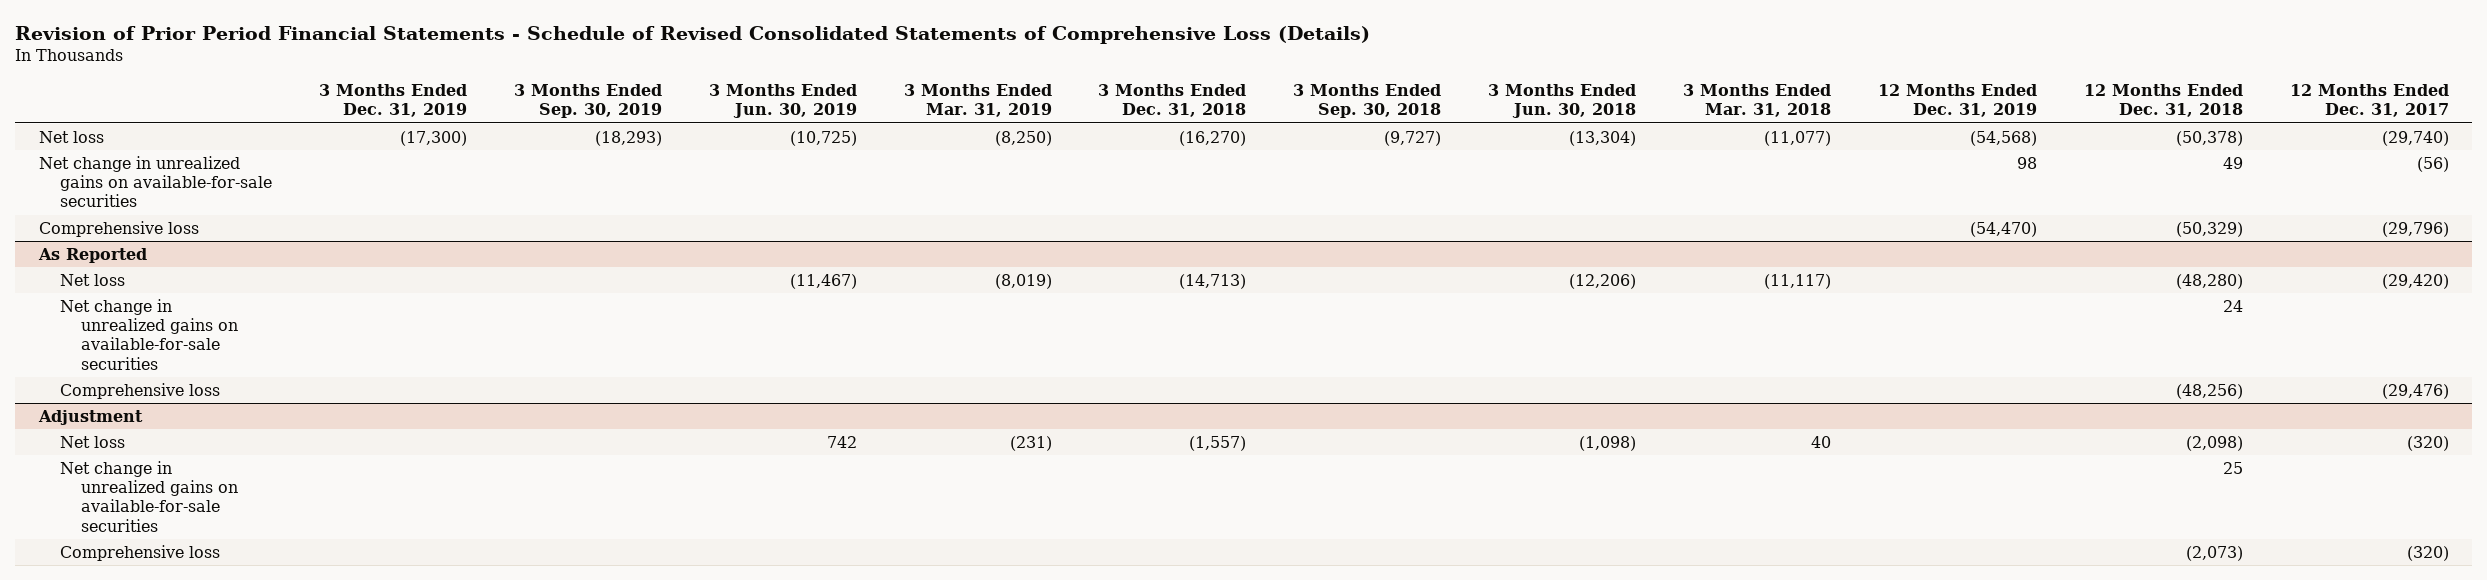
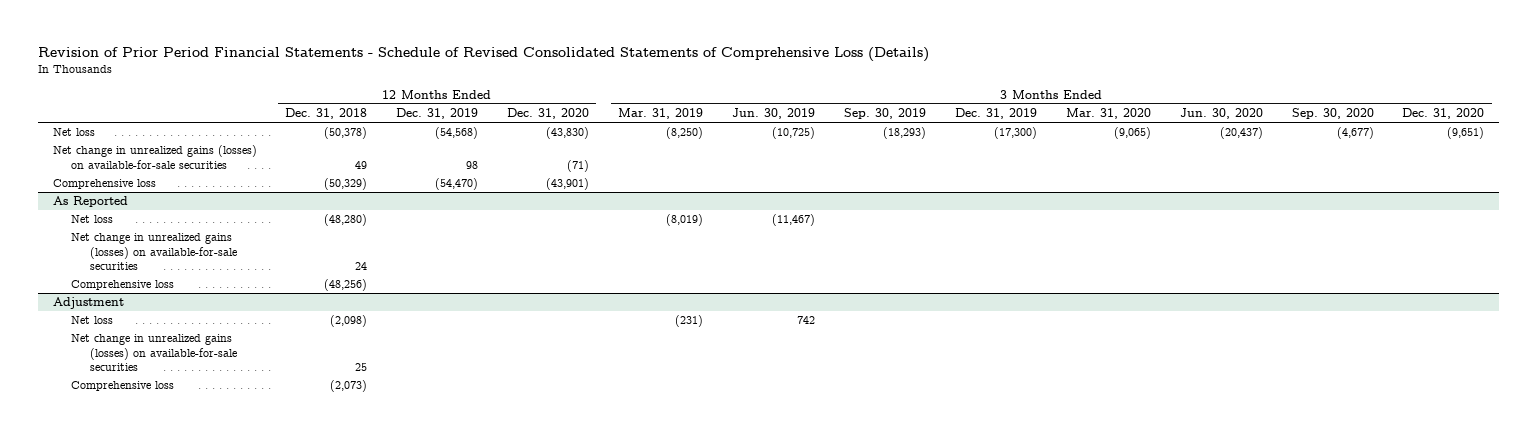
[1098,84,1247,118] 3 Months Ended Dec. 31, 2018 -> none
[1293,84,1442,119] 3 Months Ended Sep. 30, 2018 -> none
[1488,84,1637,119] 3 Months Ended Jun. 30, 2018 -> none
[1683,84,1832,118] 3 Months Ended Mar. 31, 2018 -> none
[2289,84,2449,118] 12 Months Ended Dec. 31, 2017 -> none
none -> [507,108,590,120] Dec. 31, 2020
none -> [1065,108,1151,120] Mar. 31, 2020
none -> [1179,108,1263,120] Jun. 30, 2020
none -> [1291,108,1374,120] Sep. 30, 2020
none -> [1402,108,1485,120] Dec. 31, 2020
[38,155,273,208] Net change in unrealized gains on available-for-sale securities -> [52,145,257,169] Net change in unrealized gains (losses) on available-for-sale securities
[60,298,239,370] Net change in unrealized gains on available-for-sale securities -> [71,233,238,270] Net change in unrealized gains (losses) on available-for-sale securities
[60,460,239,532] Net change in unrealized gains on available-for-sale securities -> [71,334,238,371] Net change in unrealized gains (losses) on available-for-sale securities

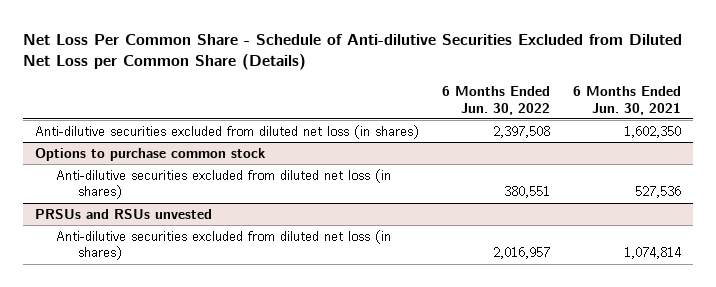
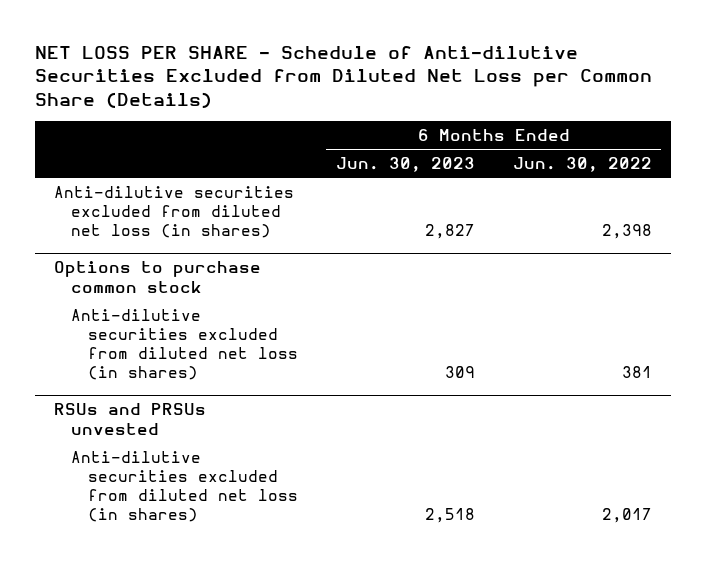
[22,33,682,71] Net Loss Per Common Share - Schedule of Anti-dilutive Securities Excluded from Diluted Net Loss per Common Share (Details) -> [34,45,652,108] NET LOSS PER SHARE - Schedule of Anti-dilutive Securities Excluded from Diluted Net Loss per Common Share (Details)
[573,86,682,115] 6 Months Ended Jun. 30, 2021 -> none
none -> [335,156,475,172] Jun. 30, 2023
[492,125,550,138] 2,397,508 -> [601,224,652,240] 2,398
[503,186,550,199] 380,551 -> [621,366,652,379] 381
[34,208,212,219] PRSUs and RSUs unvested -> [53,403,206,435] RSUs and PRSUs unvested
[492,247,550,260] 2,016,957 -> [601,508,652,524] 2,017

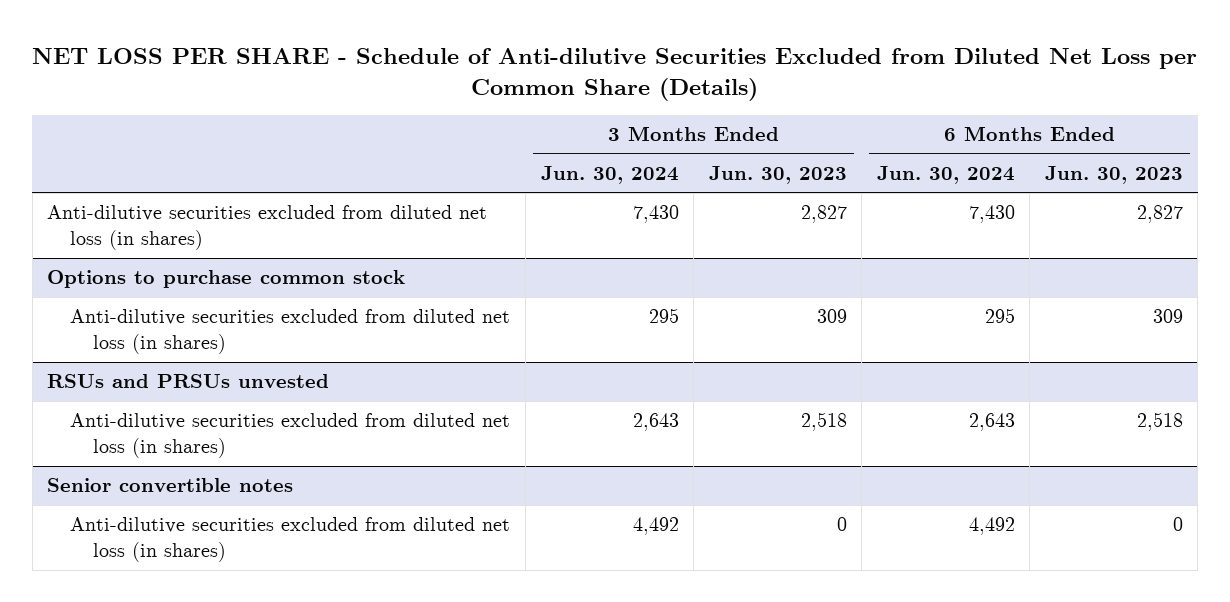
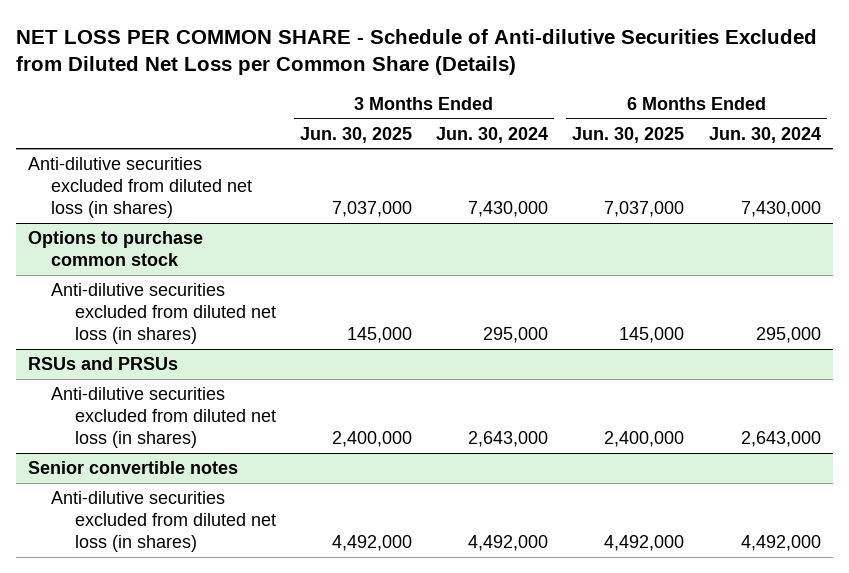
[32,47,1198,101] NET LOSS PER SHARE - Schedule of Anti-dilutive Securities Excluded from Diluted Net Loss per Common Share (Details) -> [16,28,818,76] NET LOSS PER COMMON SHARE - Schedule of Anti-dilutive Securities Excluded from Diluted Net Loss per Common Share (Details)
[708,166,847,185] Jun. 30, 2023 -> none
[1044,166,1183,185] Jun. 30, 2023 -> none
none -> [299,126,412,143] Jun. 30, 2025
none -> [572,126,685,143] Jun. 30, 2025
[632,205,679,224] 7,430 -> [468,201,549,218] 7,430,000
[968,205,1015,224] 7,430 -> [740,201,821,218] 7,430,000
[648,308,679,324] 295 -> [483,327,549,344] 295,000
[984,308,1015,324] 295 -> [755,327,821,344] 295,000
[47,374,330,389] RSUs and PRSUs unvested -> [28,356,179,370] RSUs and PRSUs
[632,413,679,432] 2,643 -> [468,431,549,448] 2,643,000
[968,413,1015,432] 2,643 -> [740,431,821,448] 2,643,000
[632,517,679,536] 4,492 -> [468,535,549,552] 4,492,000
[968,517,1015,536] 4,492 -> [740,535,821,552] 4,492,000

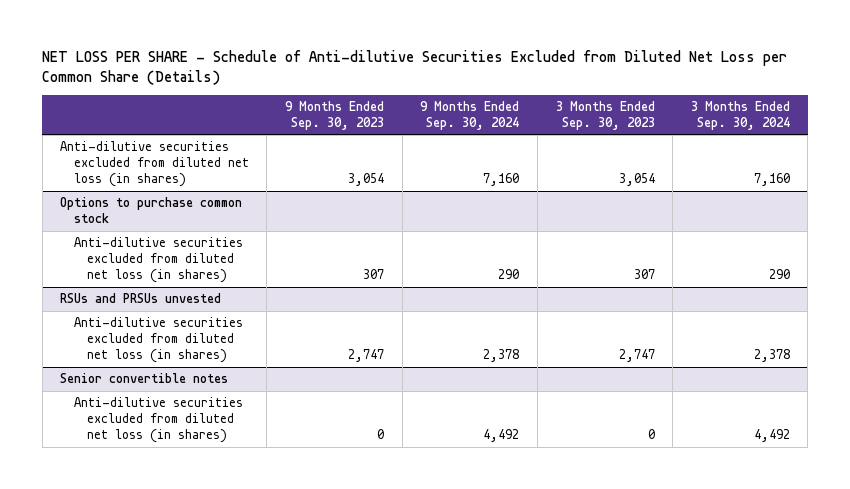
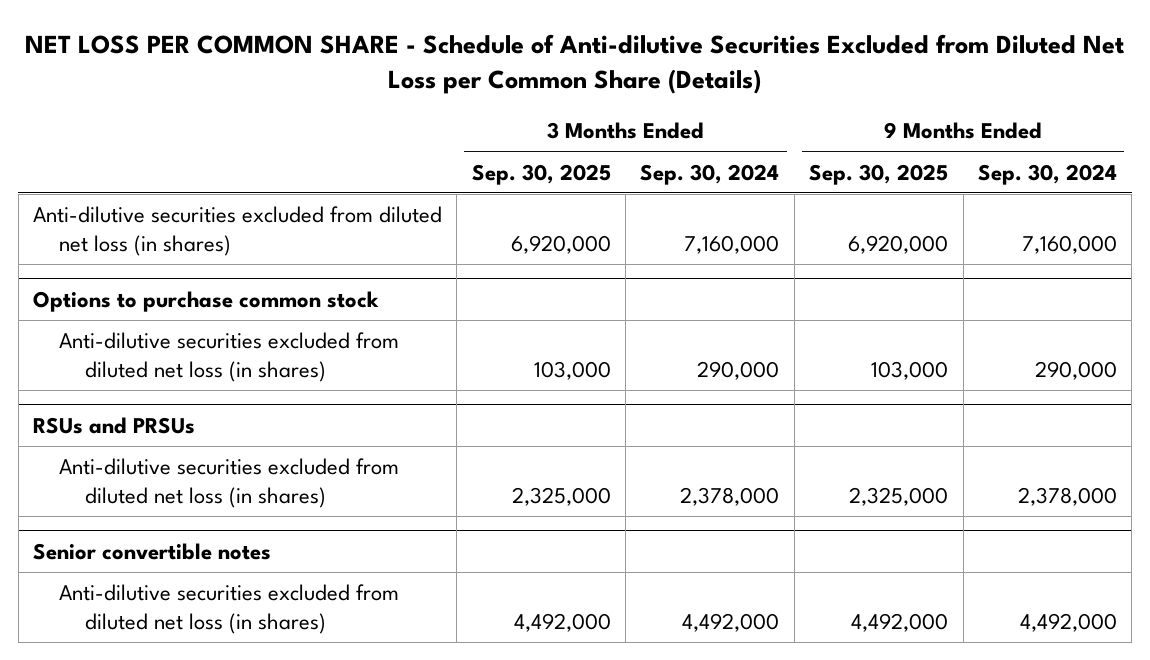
[42,49,788,85] NET LOSS PER SHARE - Schedule of Anti-dilutive Securities Excluded from Diluted Net Loss per Common Share (Details) -> [24,34,1125,94] NET LOSS PER COMMON SHARE - Schedule of Anti-dilutive Securities Excluded from Diluted Net Loss per Common Share (Details)
[285,101,385,130] 9 Months Ended Sep. 30, 2023 -> none
[555,101,655,130] 3 Months Ended Sep. 30, 2023 -> none
none -> [471,163,611,185] Sep. 30, 2025
none -> [809,163,949,185] Sep. 30, 2025
[483,173,520,187] 7,160 -> [1021,234,1117,254] 7,160,000
[753,173,790,187] 7,160 -> [684,234,780,254] 7,160,000
[498,269,520,280] 290 -> [1034,360,1117,380] 290,000
[768,269,790,280] 290 -> [697,360,780,380] 290,000
[60,293,222,304] RSUs and PRSUs unvested -> [33,416,196,434] RSUs and PRSUs
[483,349,520,363] 2,378 -> [1017,486,1117,506] 2,378,000
[753,349,790,363] 2,378 -> [680,486,780,506] 2,378,000
[483,429,520,443] 4,492 -> [1019,612,1117,632] 4,492,000
[753,429,790,443] 4,492 -> [682,612,780,632] 4,492,000

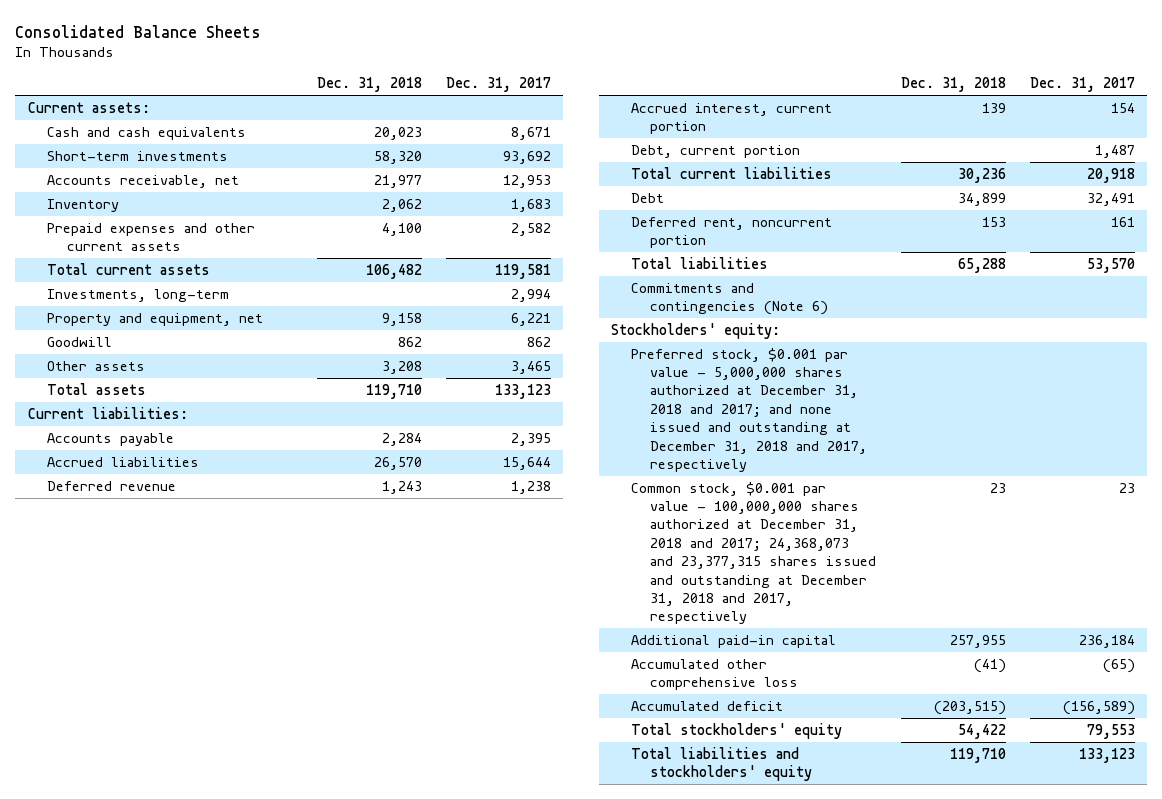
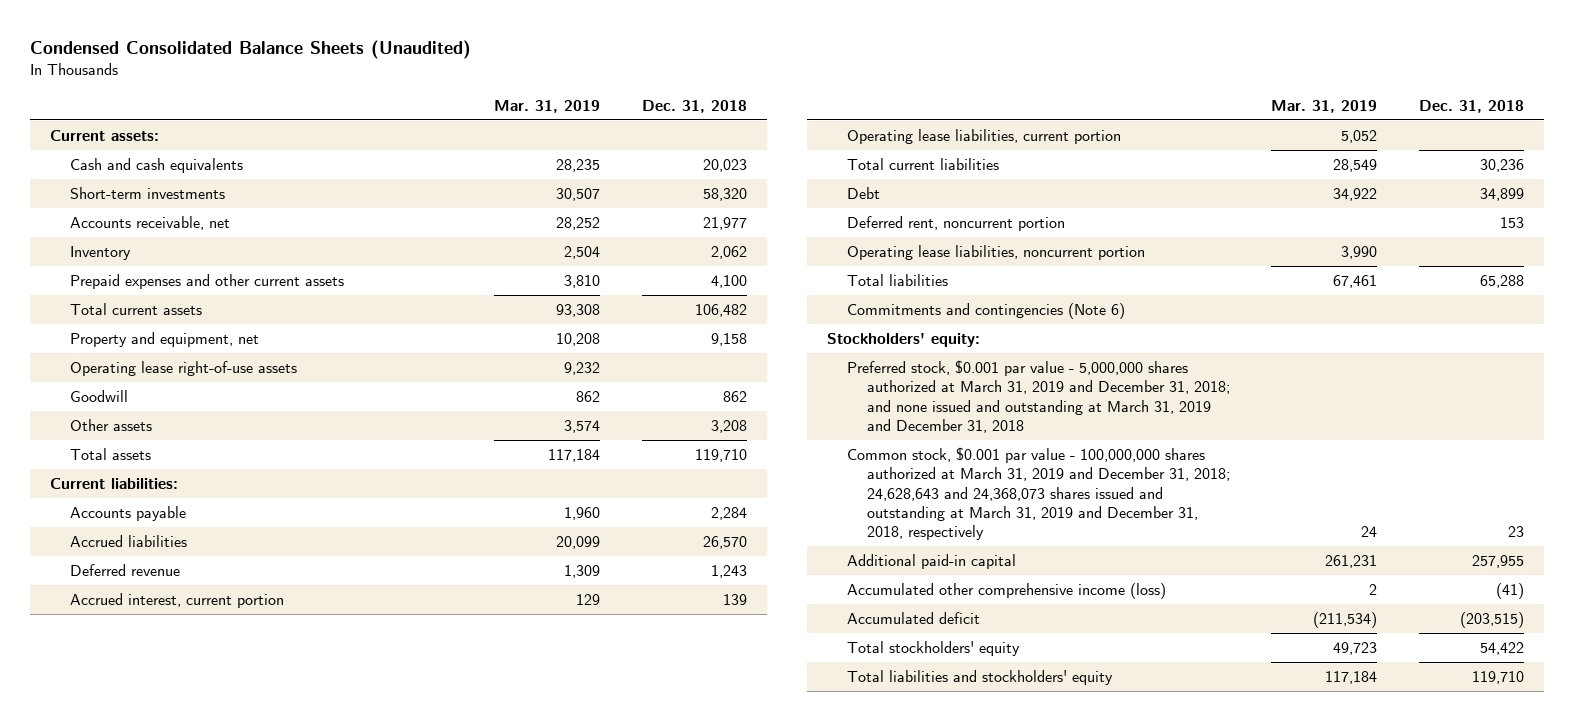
[15,24,262,38] Consolidated Balance Sheets -> [29,40,471,60] Condensed Consolidated Balance Sheets (Unaudited)
[446,77,552,93] Dec. 31, 2017 -> none
none -> [494,100,601,114] Mar. 31, 2019
[47,288,230,302] Investments, long-term -> none
none -> [70,360,298,376] Operating lease right-of-use assets
[630,144,800,158] Debt, current portion -> none
none -> [847,128,1122,144] Operating lease liabilities, current portion
none -> [847,244,1146,260] Operating lease liabilities, noncurrent portion
[630,347,868,472] Preferred stock, $0.001 par value - 5,000,000 shares authorized at December 31, 2018 and 2017; and none issued and outstanding at December 31, 2018 and 2017, respectively -> [847,359,1231,434] Preferred stock, $0.001 par value - 5,000,000 shares authorized at March 31, 2019 and December 31, 2018; and none issued and outstanding at March 31, 2019 and December 31, 2018
[630,481,877,625] Common stock, $0.001 par value - 100,000,000 shares authorized at December 31, 2018 and 2017; 24,368,073 and 23,377,315 shares issued and outstanding at December 31, 2018 and 2017, respectively -> [847,446,1231,541] Common stock, $0.001 par value - 100,000,000 shares authorized at March 31, 2019 and December 31, 2018; 24,628,643 and 24,368,073 shares issued and outstanding at March 31, 2019 and December 31, 2018, respectively
[630,658,799,691] Accumulated other comprehensive loss -> [847,582,1167,599] Accumulated other comprehensive income (loss)

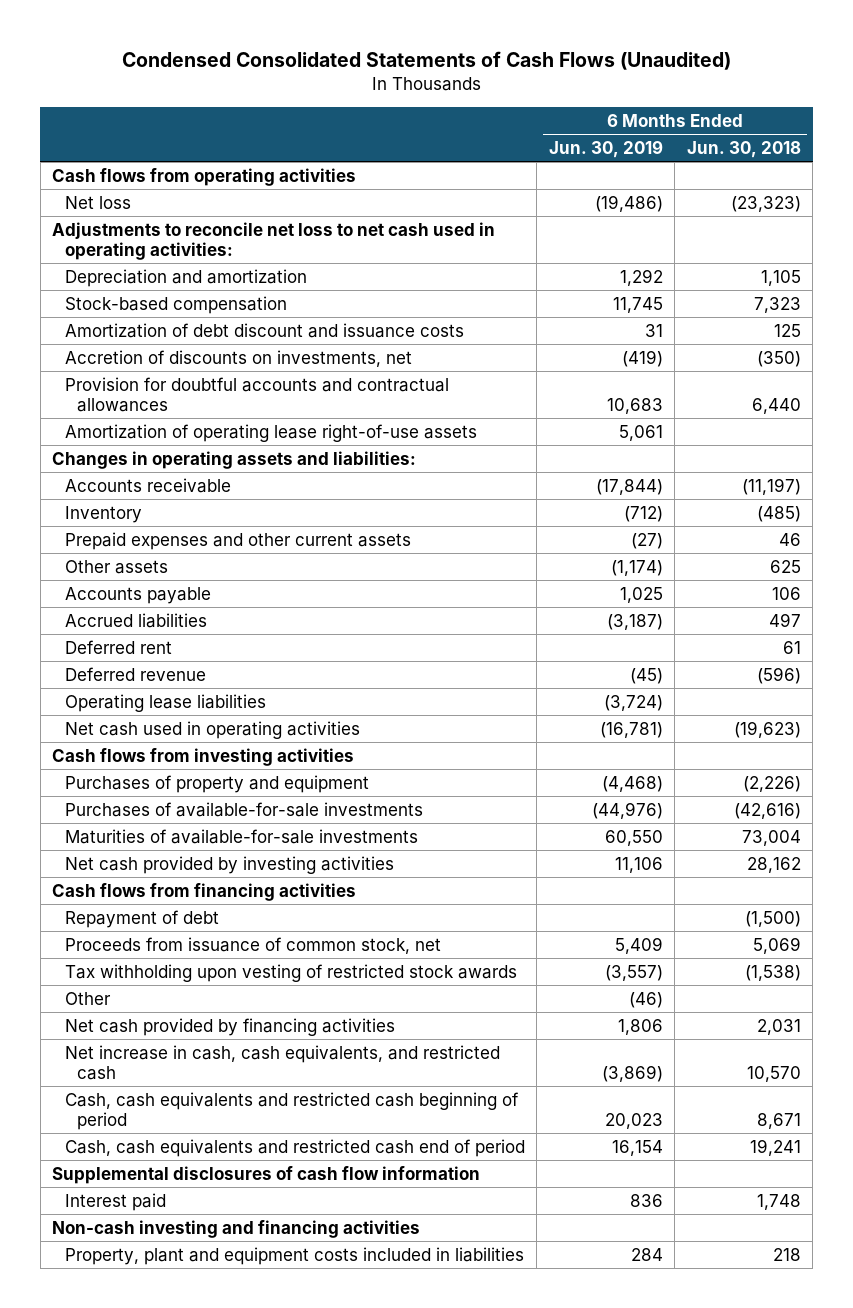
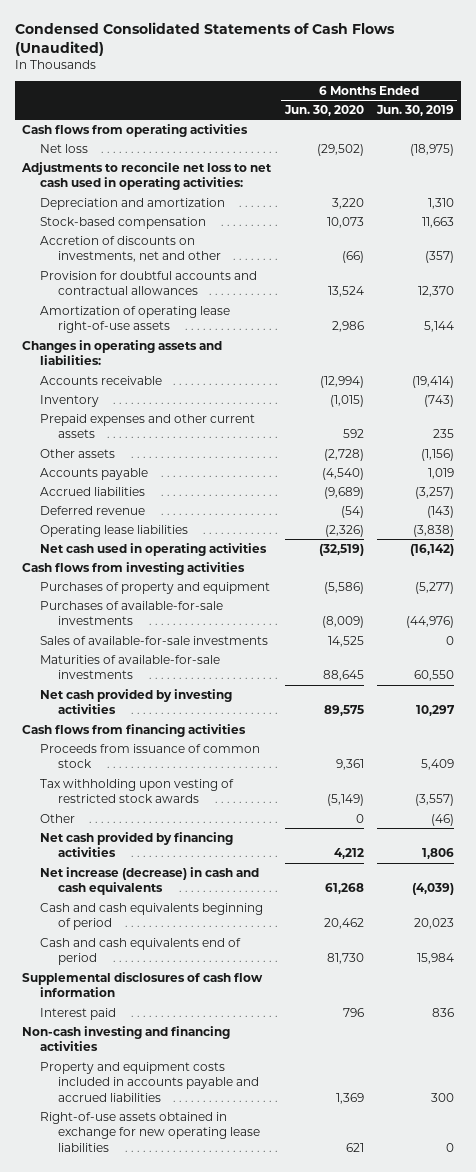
[686,140,801,158] Jun. 30, 2018 -> none
none -> [283,104,364,116] Jun. 30, 2020
[594,194,663,212] (19,486) -> [410,143,455,156] (18,975)
[64,322,464,338] Amortization of debt discount and issuance costs -> none
[619,268,663,286] 1,292 -> [428,197,455,209] 1,310
[612,296,663,313] 11,745 -> [422,216,455,228] 11,663
[64,349,412,367] Accretion of discounts on investments, net -> [40,235,222,263] Accretion of discounts on investments, net and other
[621,349,663,367] (419) -> [425,251,455,264] (357)
[606,397,663,414] 10,683 -> [418,286,455,298] 12,370
[618,424,663,441] 5,061 -> [424,321,455,333] 5,144
[64,639,172,654] Deferred rent -> none
[595,478,663,495] (17,844) -> [412,375,455,388] (19,414)
[623,505,663,522] (712) -> [424,394,455,407] (743)
[630,532,663,549] (27) -> [433,429,455,439] 235
[610,559,663,576] (1,174) -> [421,448,455,461] (1,156)
[619,586,663,603] 1,025 -> [428,467,455,479] 1,019
[606,613,663,630] (3,187) -> [415,486,455,499] (3,257)
[629,667,663,684] (45) -> [427,505,455,518] (143)
[603,694,663,711] (3,724) -> [413,524,455,537] (3,838)
[599,721,663,738] (16,781) -> [410,543,455,556] (16,142)
[601,775,663,792] (4,468) -> [415,581,455,594] (5,277)
none -> [40,635,269,645] Sales of available-for-sale investments
[614,856,663,873] 11,106 -> [416,705,456,717] 10,297
[64,909,219,928] Repayment of debt -> none
[64,936,441,954] Proceeds from issuance of common stock, net -> [40,743,261,769] Proceeds from issuance of common stock
[64,1044,500,1080] Net increase in cash, cash equivalents, and restricted cash -> [40,866,260,896] Net increase (decrease) in cash and cash equivalents
[601,1064,663,1082] (3,869) -> [412,883,455,896] (4,039)
[64,1091,519,1130] Cash, cash equivalents and restricted cash beginning of period -> [40,902,264,931] Cash and cash equivalents beginning of period
[64,1138,525,1157] Cash, cash equivalents and restricted cash end of period -> [40,937,242,966] Cash and cash equivalents end of period
[611,1139,663,1156] 16,154 -> [417,953,455,965] 15,984
[64,1246,524,1265] Property, plant and equipment costs included in liabilities -> [40,1061,260,1102] Property and equipment costs included in accounts payable and accrued liabilities
[630,1247,663,1261] 284 -> [431,1092,455,1102] 300
none -> [40,1111,261,1152] Right-of-use assets obtained in exchange for new operating lease liabilities

